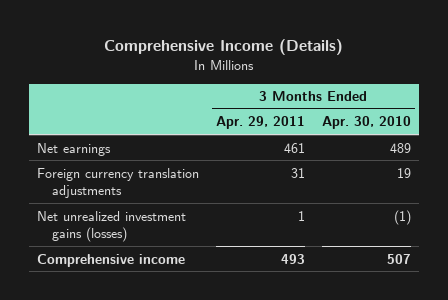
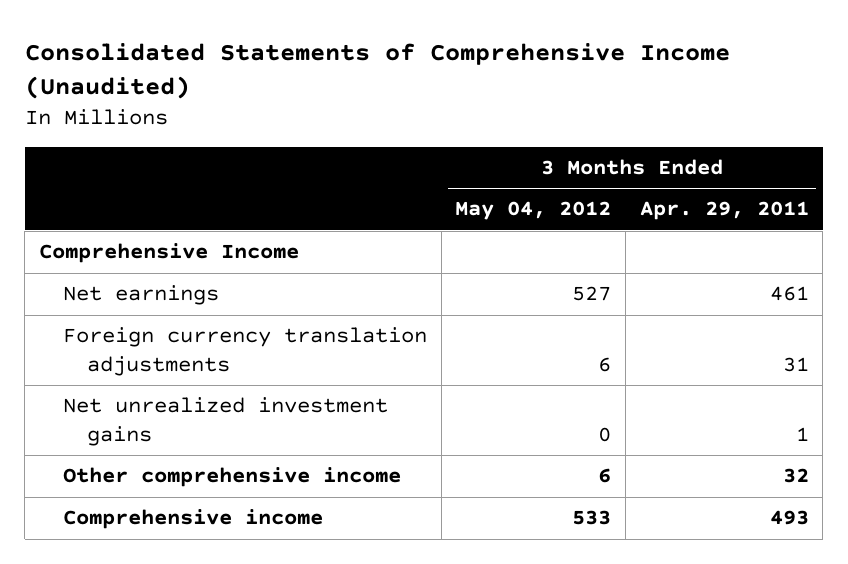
[103,38,343,55] Comprehensive Income (Details) -> [24,42,730,100] Consolidated Statements of Comprehensive Income (Unaudited)
[321,116,411,130] Apr. 30, 2010 -> none
none -> [455,201,612,221] May 04, 2012
none -> [39,243,300,264] Comprehensive Income
[37,210,187,242] Net unrealized investment gains (losses) -> [63,397,389,446] Net unrealized investment gains
none -> [63,467,402,488] Other comprehensive income

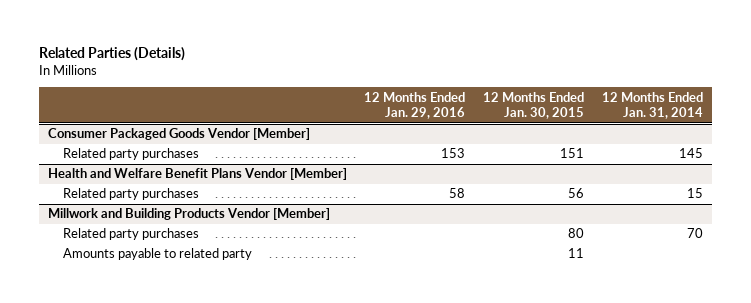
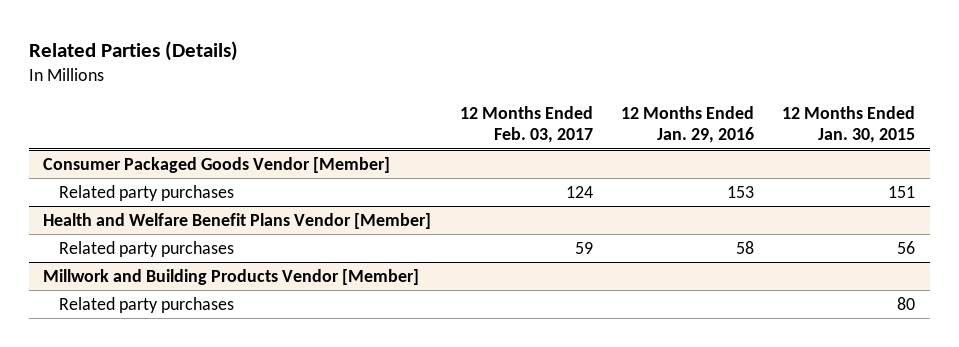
[601,91,703,120] 12 Months Ended Jan. 31, 2014 -> none
none -> [459,106,593,144] 12 Months Ended Feb. 03, 2017
[63,248,253,261] Amounts payable to related party -> none

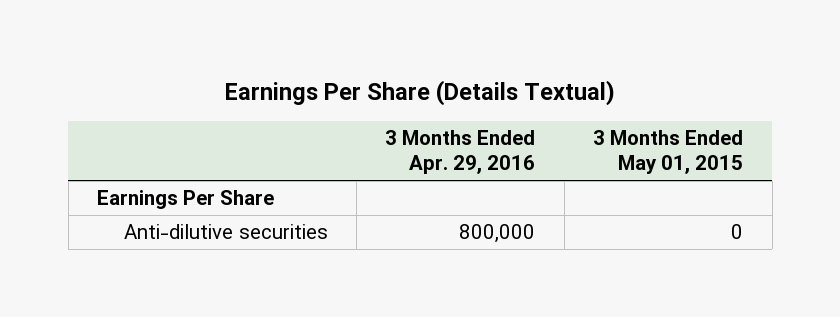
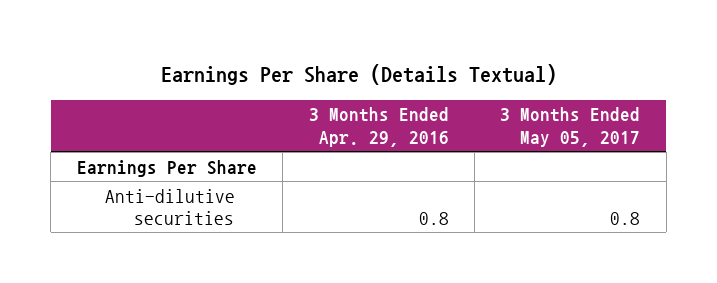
[593,129,744,175] 3 Months Ended May 01, 2015 -> none
none -> [500,107,641,147] 3 Months Ended May 05, 2017
[459,224,536,244] 800,000 -> [418,212,449,226] 0.8

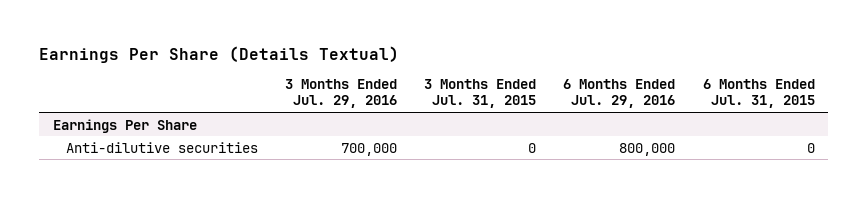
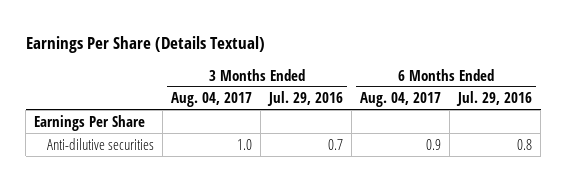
[424,79,537,109] 3 Months Ended Jul. 31, 2015 -> none
[702,79,815,109] 6 Months Ended Jul. 31, 2015 -> none
none -> [170,92,252,108] Aug. 04, 2017
none -> [359,92,441,108] Aug. 04, 2017
[341,142,398,156] 700,000 -> [327,138,343,150] 0.7
[619,142,676,156] 800,000 -> [516,138,532,150] 0.8

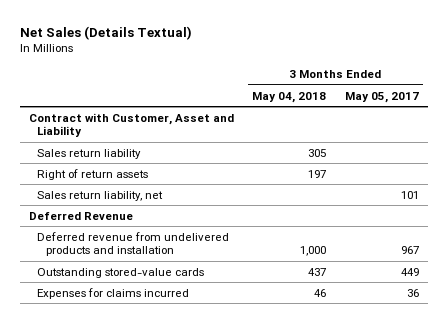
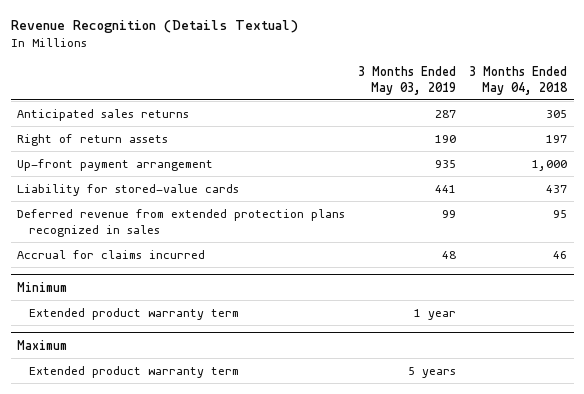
[19,26,192,41] Net Sales (Details Textual) -> [10,19,298,33] Revenue Recognition (Details Textual)
[344,91,419,103] May 05, 2017 -> none
none -> [358,65,457,95] 3 Months Ended May 03, 2019
[28,112,234,138] Contract with Customer, Asset and Liability -> none
[37,148,142,159] Sales return liability -> [17,108,190,121] Anticipated sales returns
[37,190,164,201] Sales return liability, net -> none
[28,211,133,220] Deferred Revenue -> none
[37,231,230,257] Deferred revenue from undelivered products and installation -> [17,158,214,171] Up-front payment arrangement
[37,267,205,278] Outstanding stored-value cards -> [17,183,240,196] Liability for stored-value cards
none -> [17,208,346,237] Deferred revenue from extended protection plans recognized in sales
[37,287,190,299] Expenses for claims incurred -> [17,249,206,259] Accrual for claims incurred
none -> [17,281,68,292] Minimum
none -> [28,307,239,320] Extended product warranty term
none -> [17,339,68,350] Maximum
none -> [28,365,239,378] Extended product warranty term

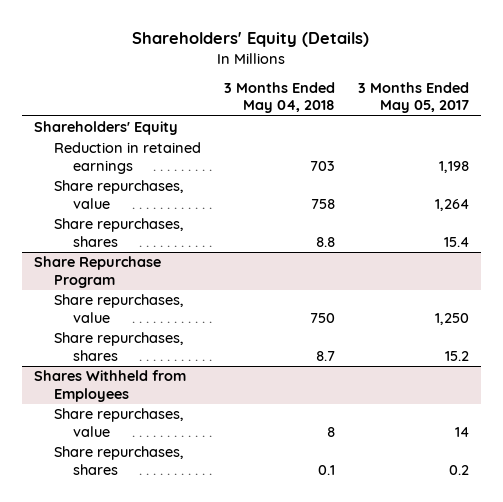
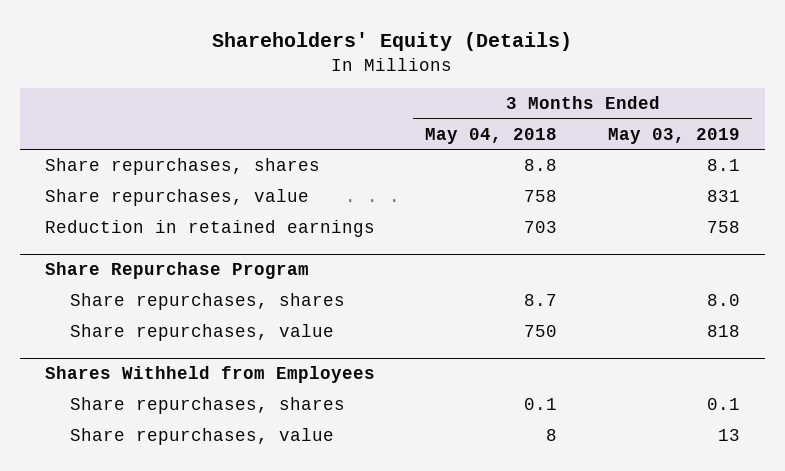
[357,82,469,114] 3 Months Ended May 05, 2017 -> none
none -> [607,127,740,144] May 03, 2019
[33,121,178,136] Shareholders' Equity -> none
[53,180,184,209] Share repurchases, value -> [44,189,309,207] Share repurchases, value
[53,142,201,174] Reduction in retained earnings -> [44,220,375,238] Reduction in retained earnings
[53,294,184,323] Share repurchases, value -> [69,324,334,342] Share repurchases, value
[53,408,184,437] Share repurchases, value -> [69,428,334,446] Share repurchases, value

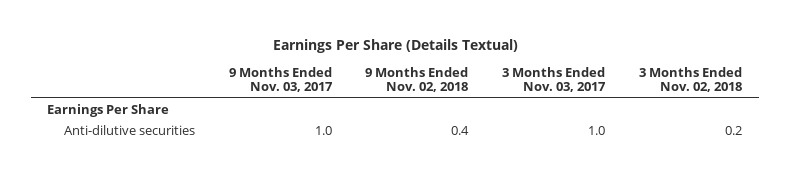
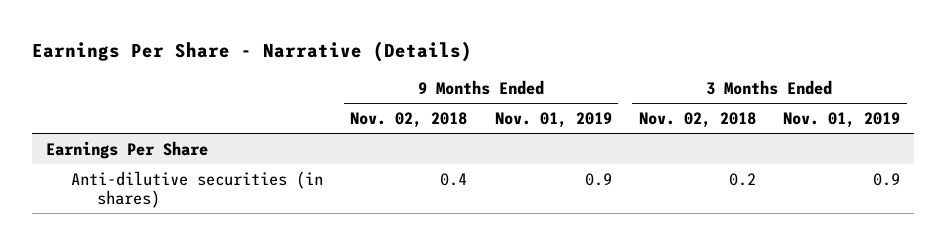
[272,38,518,53] Earnings Per Share (Details Textual) -> [32,41,473,63] Earnings Per Share - Narrative (Details)
[228,66,333,93] 9 Months Ended Nov. 03, 2017 -> none
[502,66,607,93] 3 Months Ended Nov. 03, 2017 -> none
none -> [494,112,612,129] Nov. 01, 2019
none -> [783,112,901,129] Nov. 01, 2019
[63,124,195,135] Anti-dilutive securities -> [71,170,324,208] Anti-dilutive securities (in shares)

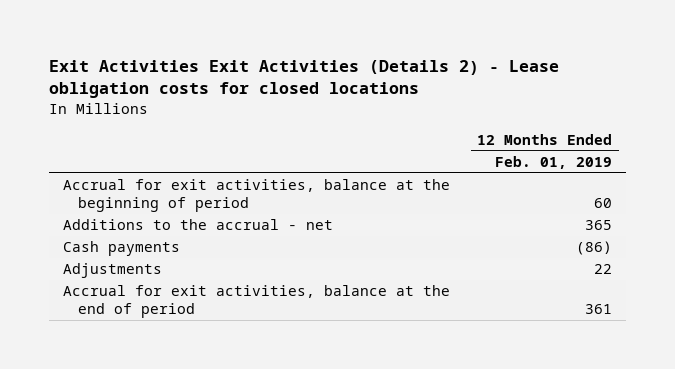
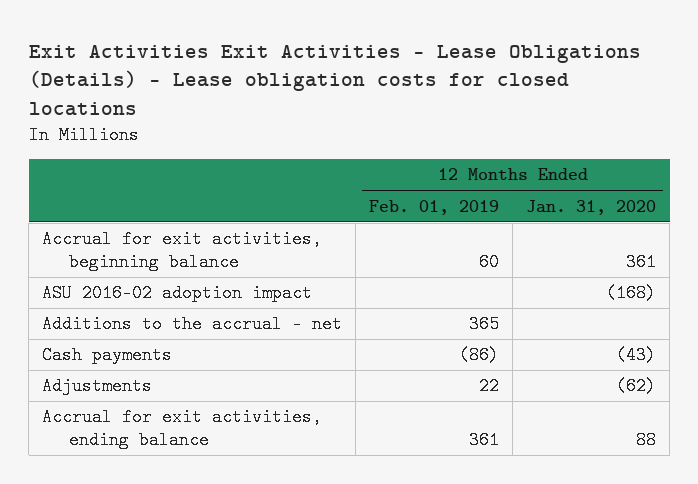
[49,59,560,99] Exit Activities Exit Activities (Details 2) - Lease obligation costs for closed locations -> [28,44,641,117] Exit Activities Exit Activities - Lease Obligations (Details) - Lease obligation costs for closed locations
none -> [526,199,657,215] Jan. 31, 2020
[62,179,450,212] Accrual for exit activities, balance at the beginning of period -> [42,230,323,272] Accrual for exit activities, beginning balance
none -> [42,284,313,303] ASU 2016-02 adoption impact
[62,285,450,318] Accrual for exit activities, balance at the end of period -> [42,408,323,450] Accrual for exit activities, ending balance

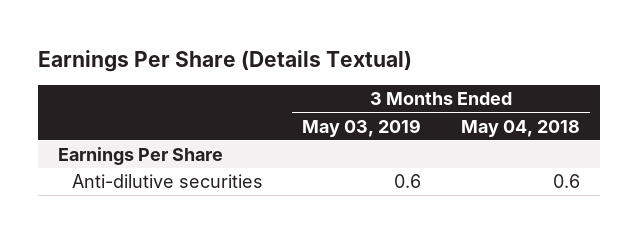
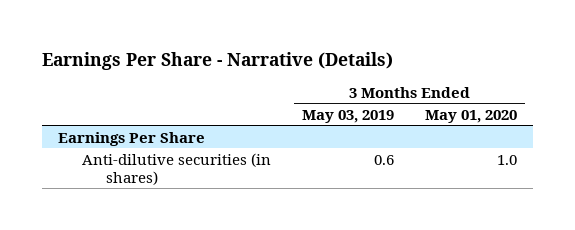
[38,49,413,72] Earnings Per Share (Details Textual) -> [42,51,394,70] Earnings Per Share - Narrative (Details)
[460,119,580,137] May 04, 2018 -> none
none -> [425,109,518,123] May 01, 2020
[71,174,263,189] Anti-dilutive securities -> [81,152,271,185] Anti-dilutive securities (in shares)

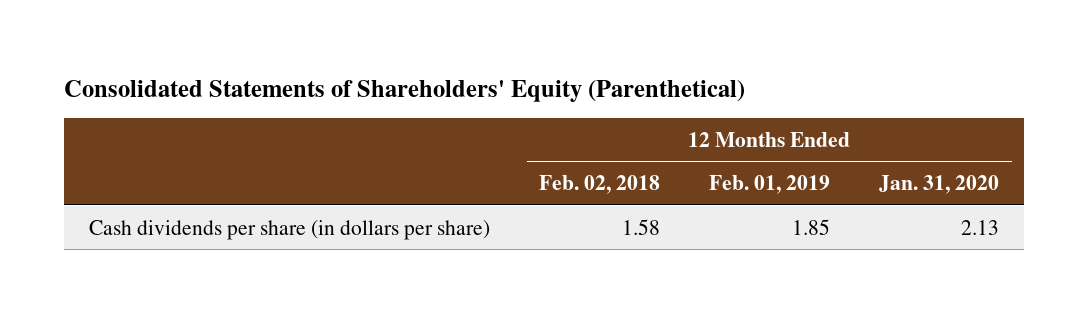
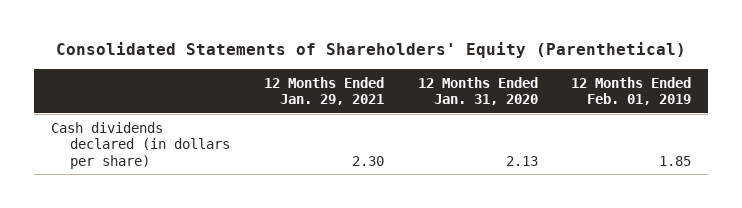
[538,175,660,195] Feb. 02, 2018 -> none
none -> [263,76,384,106] 12 Months Ended Jan. 29, 2021
[88,219,490,240] Cash dividends per share (in dollars per share) -> [50,121,231,169] Cash dividends declared (in dollars per share)

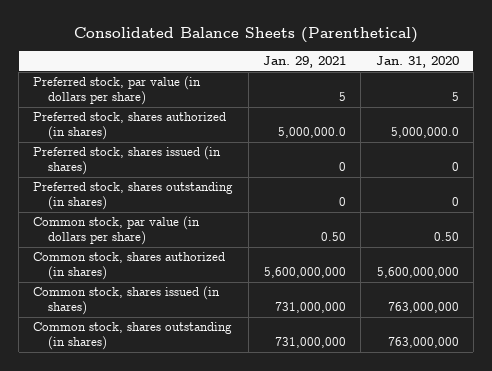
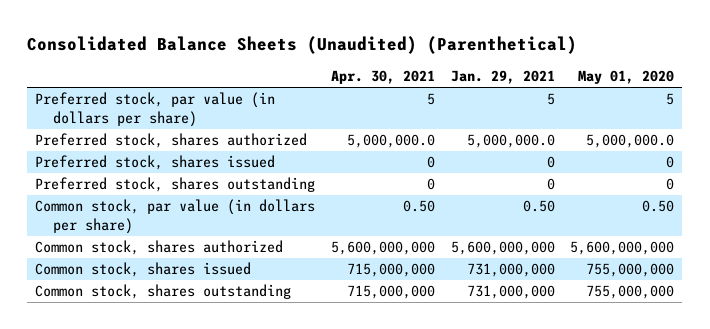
[73,27,418,44] Consolidated Balance Sheets (Parenthetical) -> [27,36,578,55] Consolidated Balance Sheets (Unaudited) (Parenthetical)
[375,56,459,69] Jan. 31, 2020 -> none
none -> [330,70,435,85] Apr. 30, 2021
none -> [578,70,675,85] May 01, 2020
[33,112,227,141] Preferred stock, shares authorized (in shares) -> [35,133,308,149] Preferred stock, shares authorized
[33,146,222,176] Preferred stock, shares issued (in shares) -> [35,155,276,171] Preferred stock, shares issued
[33,182,234,211] Preferred stock, shares outstanding (in shares) -> [35,177,316,193] Preferred stock, shares outstanding
[33,252,226,281] Common stock, shares authorized (in shares) -> [35,240,284,256] Common stock, shares authorized
[33,286,221,316] Common stock, shares issued (in shares) -> [35,262,252,278] Common stock, shares issued
[33,322,233,351] Common stock, shares outstanding (in shares) -> [35,284,292,300] Common stock, shares outstanding

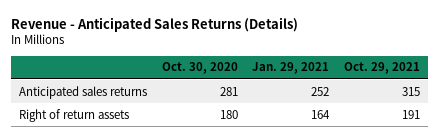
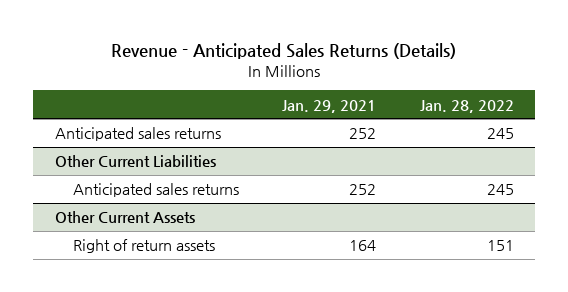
[161,62,238,75] Oct. 30, 2020 -> none
[344,62,421,75] Oct. 29, 2021 -> none
none -> [419,99,514,113] Jan. 28, 2022
none -> [54,155,216,168] Other Current Liabilities
none -> [72,183,239,198] Anticipated sales returns
none -> [54,211,195,224] Other Current Assets

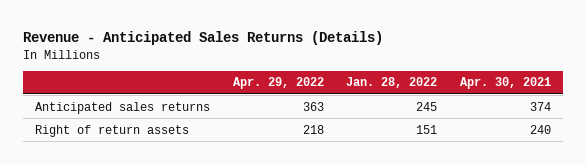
[282,99,377,113] Jan. 29, 2021 -> none
none -> [232,77,324,90] Apr. 29, 2022
none -> [460,77,552,90] Apr. 30, 2021
[54,155,216,168] Other Current Liabilities -> none
[72,183,239,198] Anticipated sales returns -> none
[54,211,195,224] Other Current Assets -> none

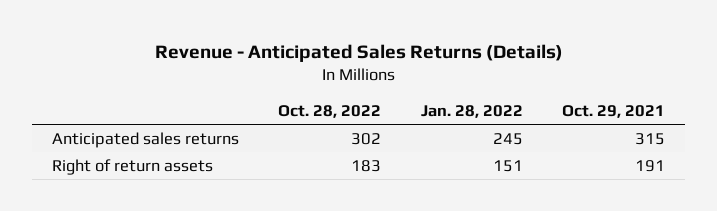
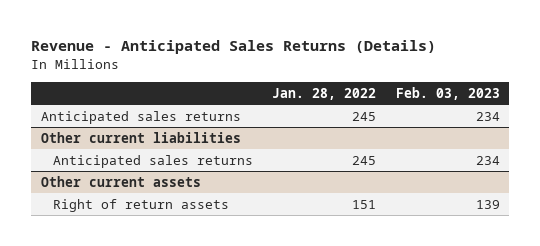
[278,104,382,118] Oct. 28, 2022 -> none
[562,104,666,118] Oct. 29, 2021 -> none
none -> [395,86,500,100] Feb. 03, 2023
none -> [40,131,241,143] Other current liabilities
none -> [52,154,253,168] Anticipated sales returns
none -> [40,175,201,187] Other current assets

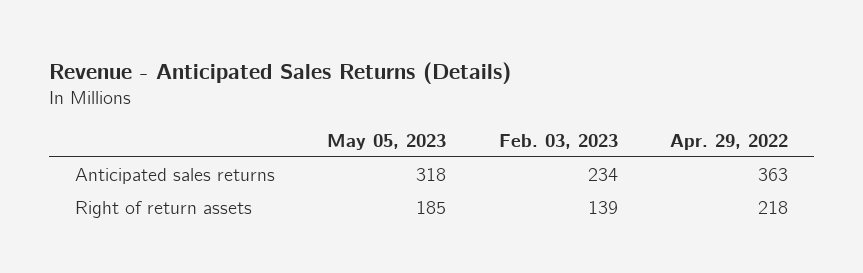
[272,87,377,100] Jan. 28, 2022 -> none
none -> [327,133,447,150] May 05, 2023
none -> [669,133,788,150] Apr. 29, 2022
[40,131,241,143] Other current liabilities -> none
[52,154,253,168] Anticipated sales returns -> none
[40,175,201,187] Other current assets -> none

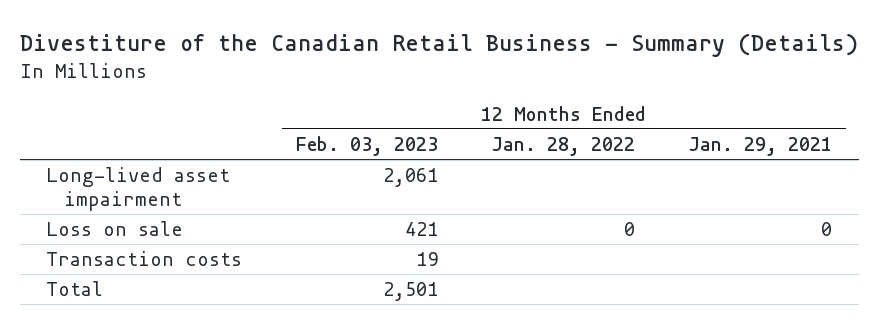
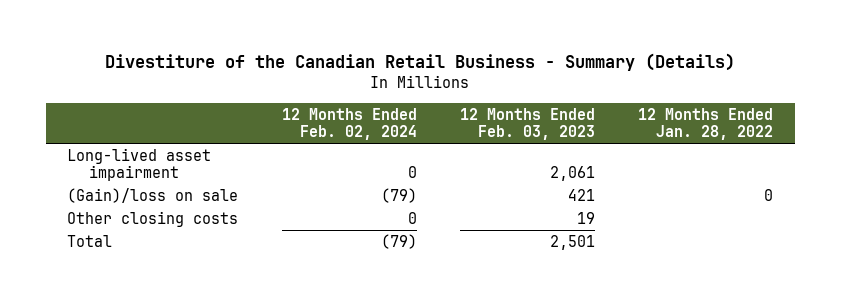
[688,136,833,156] Jan. 29, 2021 -> none
none -> [281,107,417,141] 12 Months Ended Feb. 02, 2024
[46,251,243,267] Transaction costs -> none
[46,221,184,237] Loss on sale -> [67,187,239,203] (Gain)/loss on sale
none -> [67,210,239,227] Other closing costs

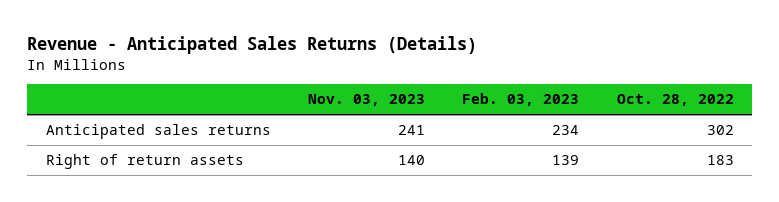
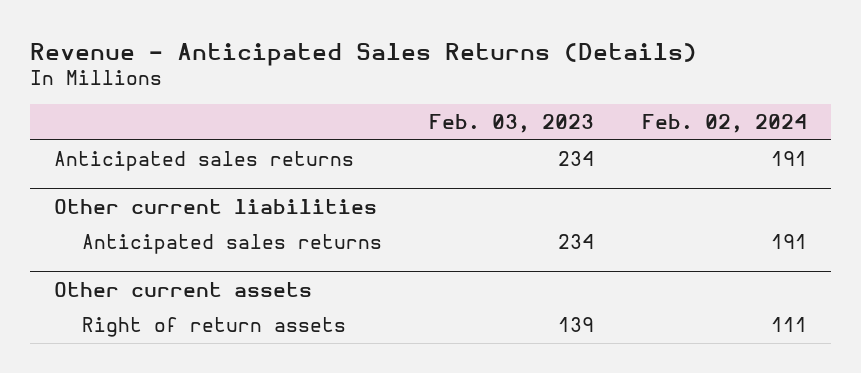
[308,94,426,107] Nov. 03, 2023 -> none
[616,94,734,107] Oct. 28, 2022 -> none
none -> [642,114,808,134] Feb. 02, 2024
none -> [54,198,378,214] Other current liabilities
none -> [81,233,382,254] Anticipated sales returns
none -> [54,281,313,297] Other current assets

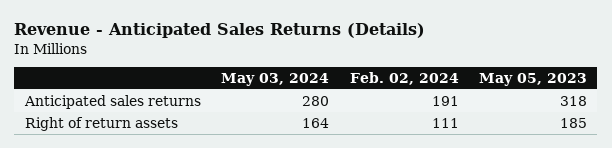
[429,114,595,134] Feb. 03, 2023 -> none
none -> [221,72,330,86] May 03, 2024
none -> [479,72,588,86] May 05, 2023
[54,198,378,214] Other current liabilities -> none
[81,233,382,254] Anticipated sales returns -> none
[54,281,313,297] Other current assets -> none

